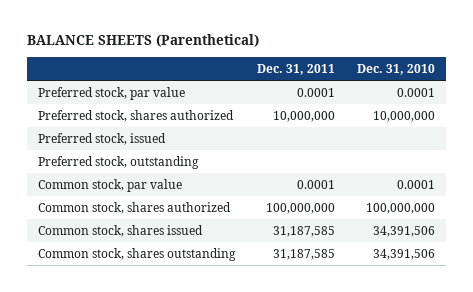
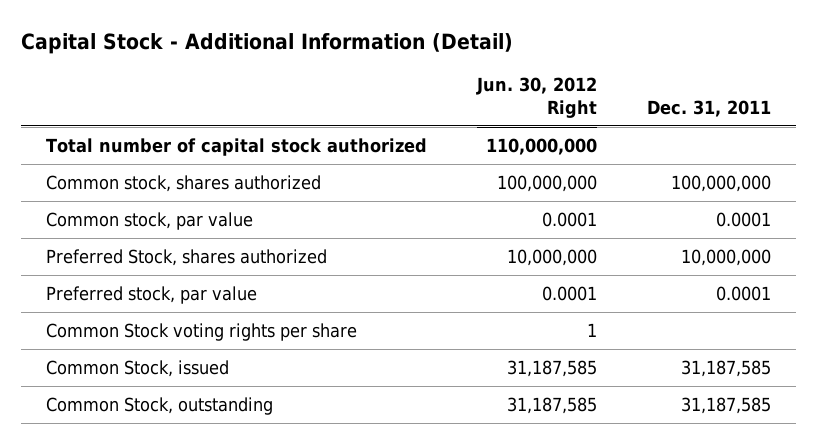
[26,34,259,48] BALANCE SHEETS (Parenthetical) -> [21,32,514,54] Capital Stock - Additional Information (Detail)
[357,64,436,76] Dec. 31, 2010 -> none
none -> [476,76,598,118] Jun. 30, 2012 Right
[37,109,234,122] Preferred stock, shares authorized -> none
[37,132,166,145] Preferred stock, issued -> none
[37,155,199,169] Preferred stock, outstanding -> none
none -> [46,137,428,156] Total number of capital stock authorized
[37,178,182,192] Common stock, par value -> [46,211,254,230] Common stock, par value
none -> [46,248,328,266] Preferred Stock, shares authorized
[37,86,185,100] Preferred stock, par value -> [46,285,258,304] Preferred stock, par value
none -> [46,322,358,341] Common Stock voting rights per share
[37,224,203,237] Common stock, shares issued -> [46,359,230,377] Common Stock, issued
[37,247,236,261] Common stock, shares outstanding -> [46,396,274,415] Common Stock, outstanding

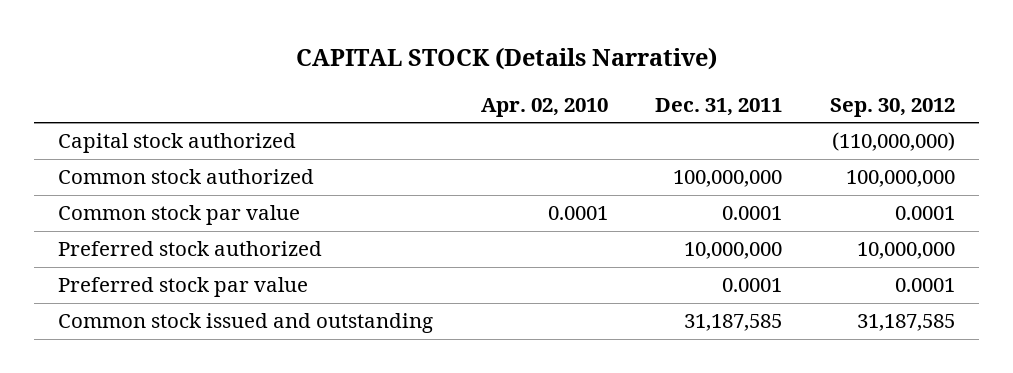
[21,32,514,54] Capital Stock - Additional Information (Detail) -> [295,46,717,70] CAPITAL STOCK (Details Narrative)
[476,76,598,118] Jun. 30, 2012 Right -> none
none -> [480,97,608,117] Apr. 02, 2010
none -> [830,97,956,117] Sep. 30, 2012
[46,322,358,341] Common Stock voting rights per share -> none
[46,359,230,377] Common Stock, issued -> none
[46,137,428,156] Total number of capital stock authorized -> [57,133,296,154] Capital stock authorized
[46,174,322,192] Common stock, shares authorized -> [57,169,314,185] Common stock authorized
[46,211,254,230] Common stock, par value -> [57,205,300,226] Common stock par value
[46,248,328,266] Preferred Stock, shares authorized -> [57,241,322,257] Preferred stock authorized
[46,285,258,304] Preferred stock, par value -> [57,277,308,298] Preferred stock par value
[46,396,274,415] Common Stock, outstanding -> [57,313,433,334] Common stock issued and outstanding

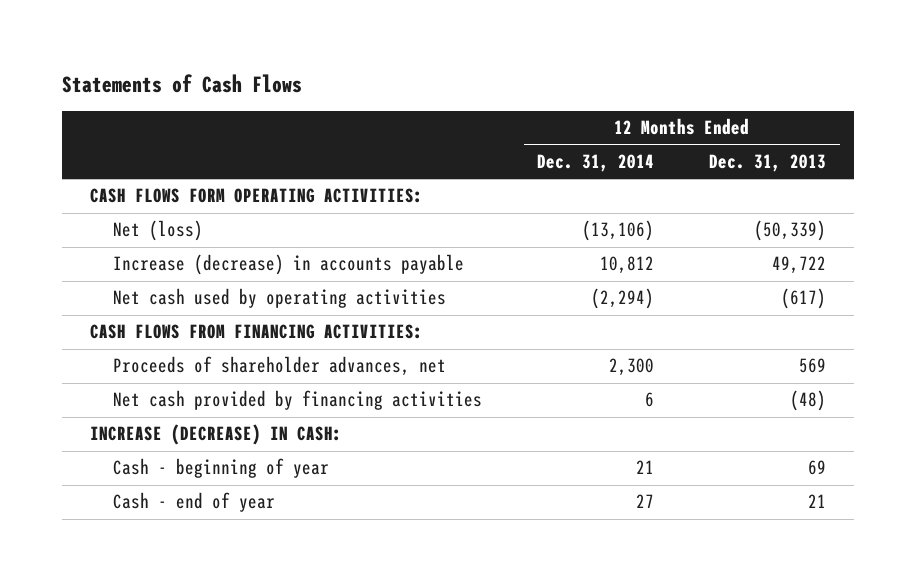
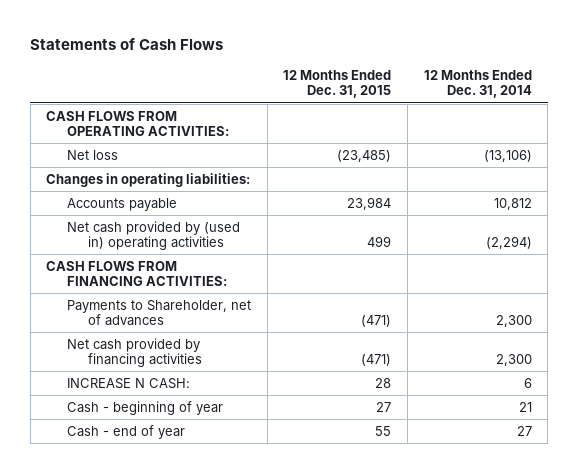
[709,153,827,172] Dec. 31, 2013 -> none
none -> [283,70,392,99] 12 Months Ended Dec. 31, 2015
[89,188,423,204] CASH FLOWS FORM OPERATING ACTIVITIES: -> [46,110,230,137] CASH FLOWS FROM OPERATING ACTIVITIES:
[113,220,204,242] Net (loss) -> [67,149,119,160] Net loss
none -> [46,172,251,187] Changes in operating liabilities:
[113,254,465,276] Increase (decrease) in accounts payable -> [67,197,178,211] Accounts payable
[113,288,447,309] Net cash used by operating activities -> [67,220,241,251] Net cash provided by (used in) operating activities
[89,424,342,446] INCREASE (DECREASE) IN CASH: -> none
[113,356,447,377] Proceeds of shareholder advances, net -> [67,299,252,327] Payments to Shareholder, net of advances
[645,392,655,408] 6 -> [495,354,532,367] 2,300
none -> [67,377,191,389] INCREASE N CASH:

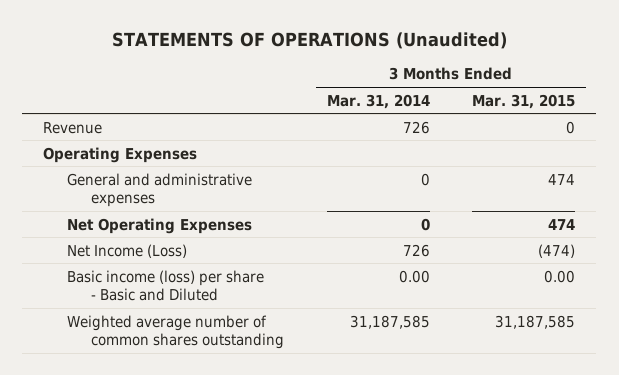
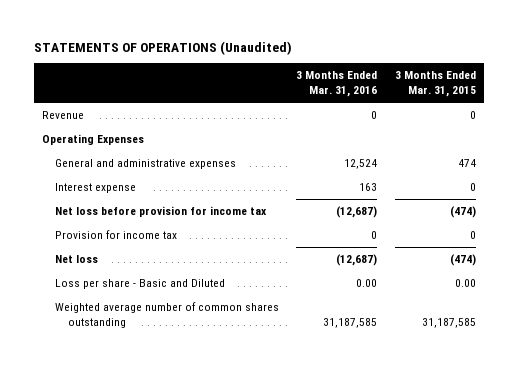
[326,93,430,109] Mar. 31, 2014 -> none
none -> [296,71,378,98] 3 Months Ended Mar. 31, 2016
[67,217,253,234] Net Operating Expenses -> none
none -> [55,183,137,194] Interest expense
none -> [55,206,268,218] Net loss before provision for income tax
none -> [55,230,178,240] Provision for income tax
[67,243,188,258] Net Income (Loss) -> [55,255,99,264] Net loss
[67,269,265,302] Basic income (loss) per share - Basic and Diluted -> [55,279,226,290] Loss per share - Basic and Diluted

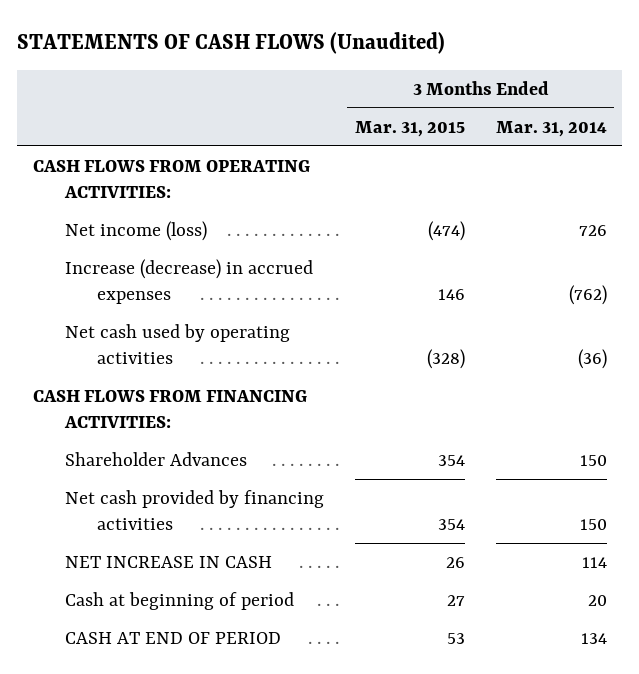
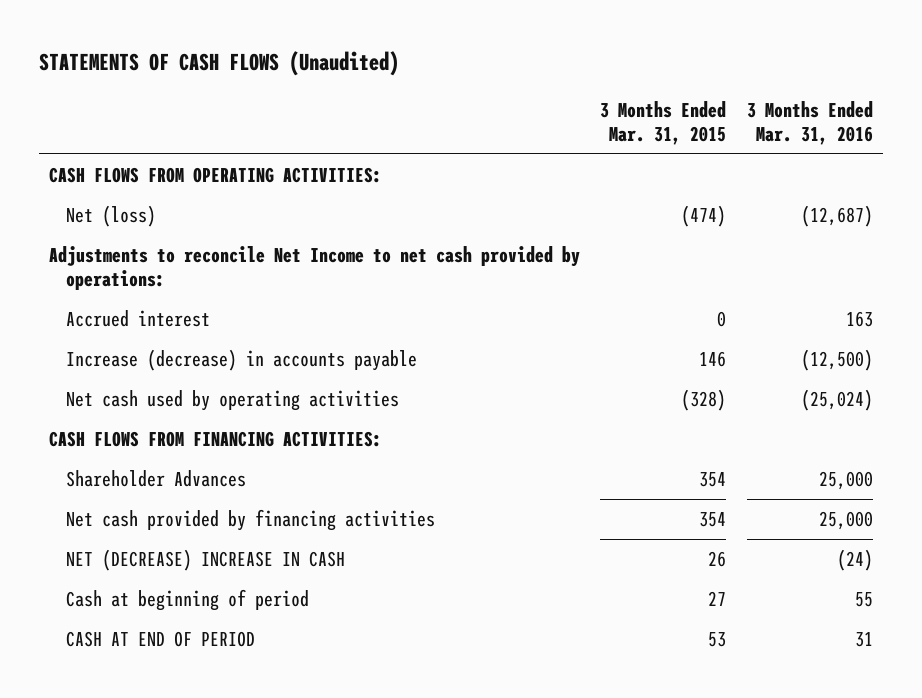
[495,120,607,137] Mar. 31, 2014 -> none
none -> [746,101,873,146] 3 Months Ended Mar. 31, 2016
[64,220,207,241] Net income (loss) -> [65,204,156,227] Net (loss)
none -> [48,245,580,290] Adjustments to reconcile Net Income to net cash provided by operations:
none -> [65,309,210,327] Accrued interest
[64,258,313,304] Increase (decrease) in accrued expenses -> [65,348,417,371] Increase (decrease) in accounts payable
[64,555,272,568] NET INCREASE IN CASH -> [65,548,345,571] NET (DECREASE) INCREASE IN CASH

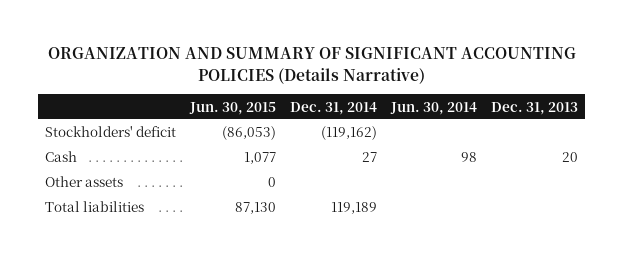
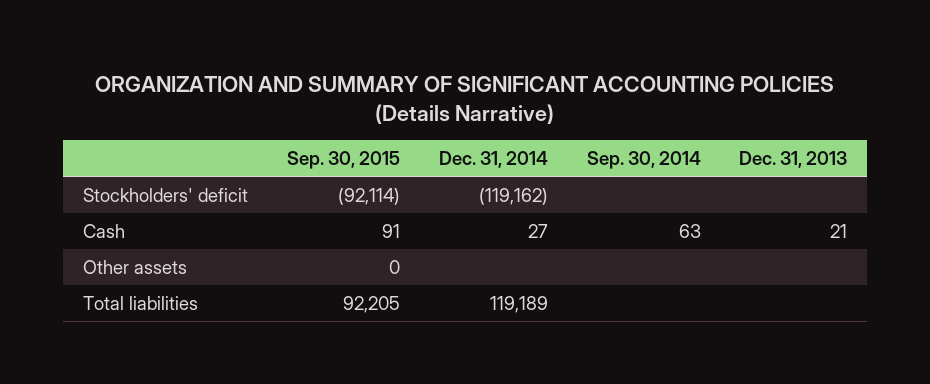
[189,101,277,115] Jun. 30, 2015 -> none
[389,101,477,115] Jun. 30, 2014 -> none
none -> [286,150,400,169] Sep. 30, 2015
none -> [586,150,701,169] Sep. 30, 2014
[561,152,578,163] 20 -> [830,223,848,238] 21

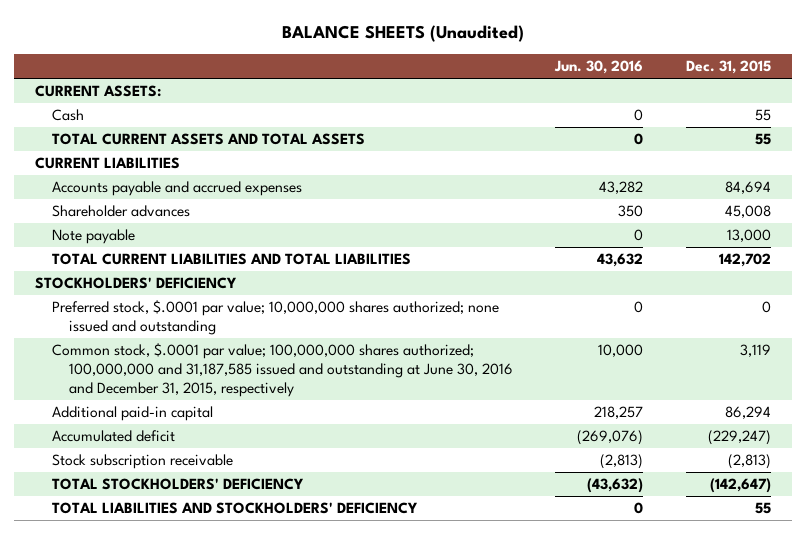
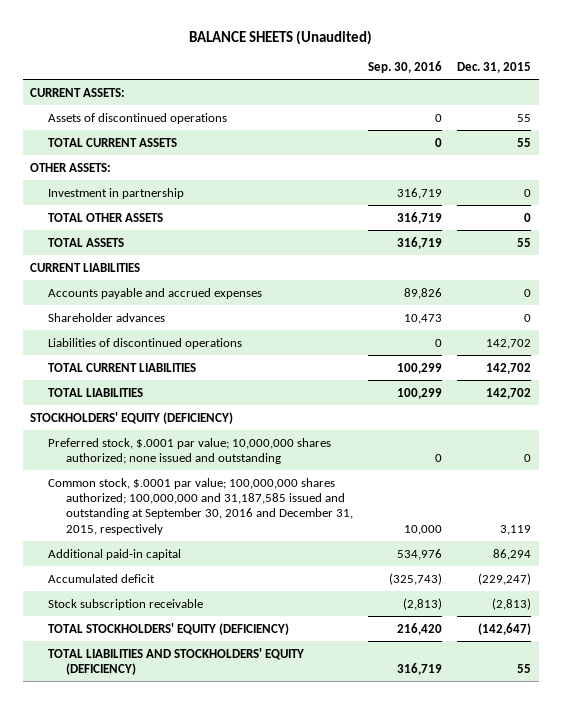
[554,60,644,75] Jun. 30, 2016 -> none
none -> [368,60,443,73] Sep. 30, 2016
[51,109,84,122] Cash -> none
none -> [48,112,228,124] Assets of discontinued operations
none -> [48,137,178,147] TOTAL CURRENT ASSETS
none -> [29,162,111,172] OTHER ASSETS:
none -> [48,187,185,199] Investment in partnership
none -> [48,212,164,222] TOTAL OTHER ASSETS
[51,133,365,146] TOTAL CURRENT ASSETS AND TOTAL ASSETS -> [48,237,125,247] TOTAL ASSETS
[51,229,135,245] Note payable -> none
[724,181,771,195] 84,694 -> [524,288,532,297] 0
[724,205,771,219] 45,008 -> [524,313,532,322] 0
none -> [48,337,243,349] Liabilities of discontinued operations
none -> [48,362,197,372] TOTAL CURRENT LIABILITIES
[51,253,411,266] TOTAL CURRENT LIABILITIES AND TOTAL LIABILITIES -> [48,387,144,397] TOTAL LIABILITIES
[35,277,238,290] STOCKHOLDERS' DEFICIENCY -> [29,411,233,424] STOCKHOLDERS' EQUITY (DEFICIENCY)
[51,343,513,397] Common stock, $.0001 par value; 100,000,000 shares authorized; 100,000,000 and 31,187,585 issued and outstanding at June 30, 2016 and December 31, 2015, respectively -> [48,477,354,535] Common stock, $.0001 par value; 100,000,000 shares authorized; 100,000,000 and 31,187,585 issued and outstanding at September 30, 2016 and December 31, 2015, respectively
[51,478,304,491] TOTAL STOCKHOLDERS' DEFICIENCY -> [48,622,290,635] TOTAL STOCKHOLDERS' EQUITY (DEFICIENCY)
[51,502,418,515] TOTAL LIABILITIES AND STOCKHOLDERS' DEFICIENCY -> [48,647,305,675] TOTAL LIABILITIES AND STOCKHOLDERS' EQUITY (DEFICIENCY)

